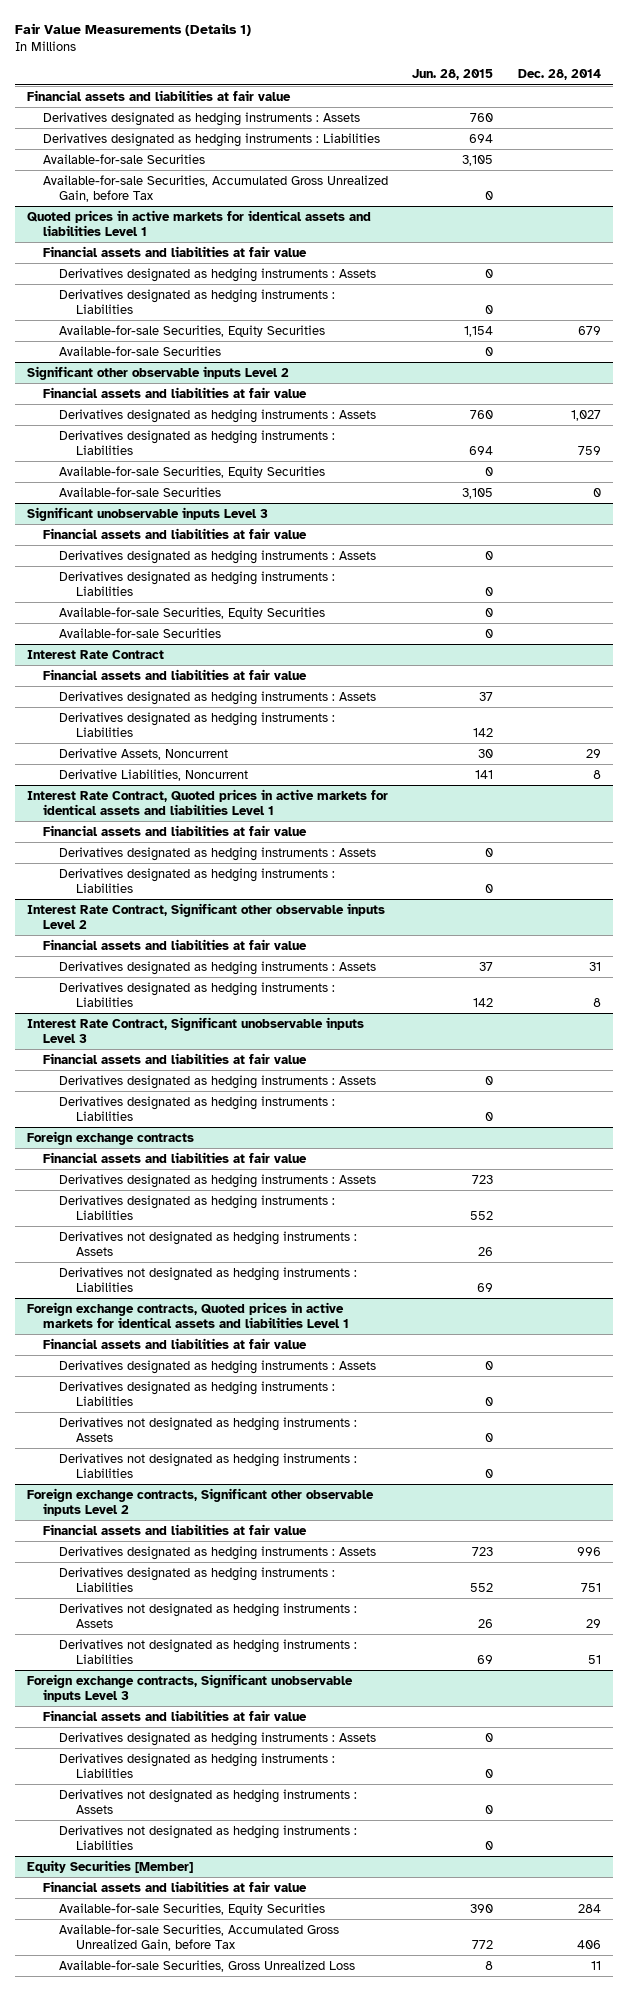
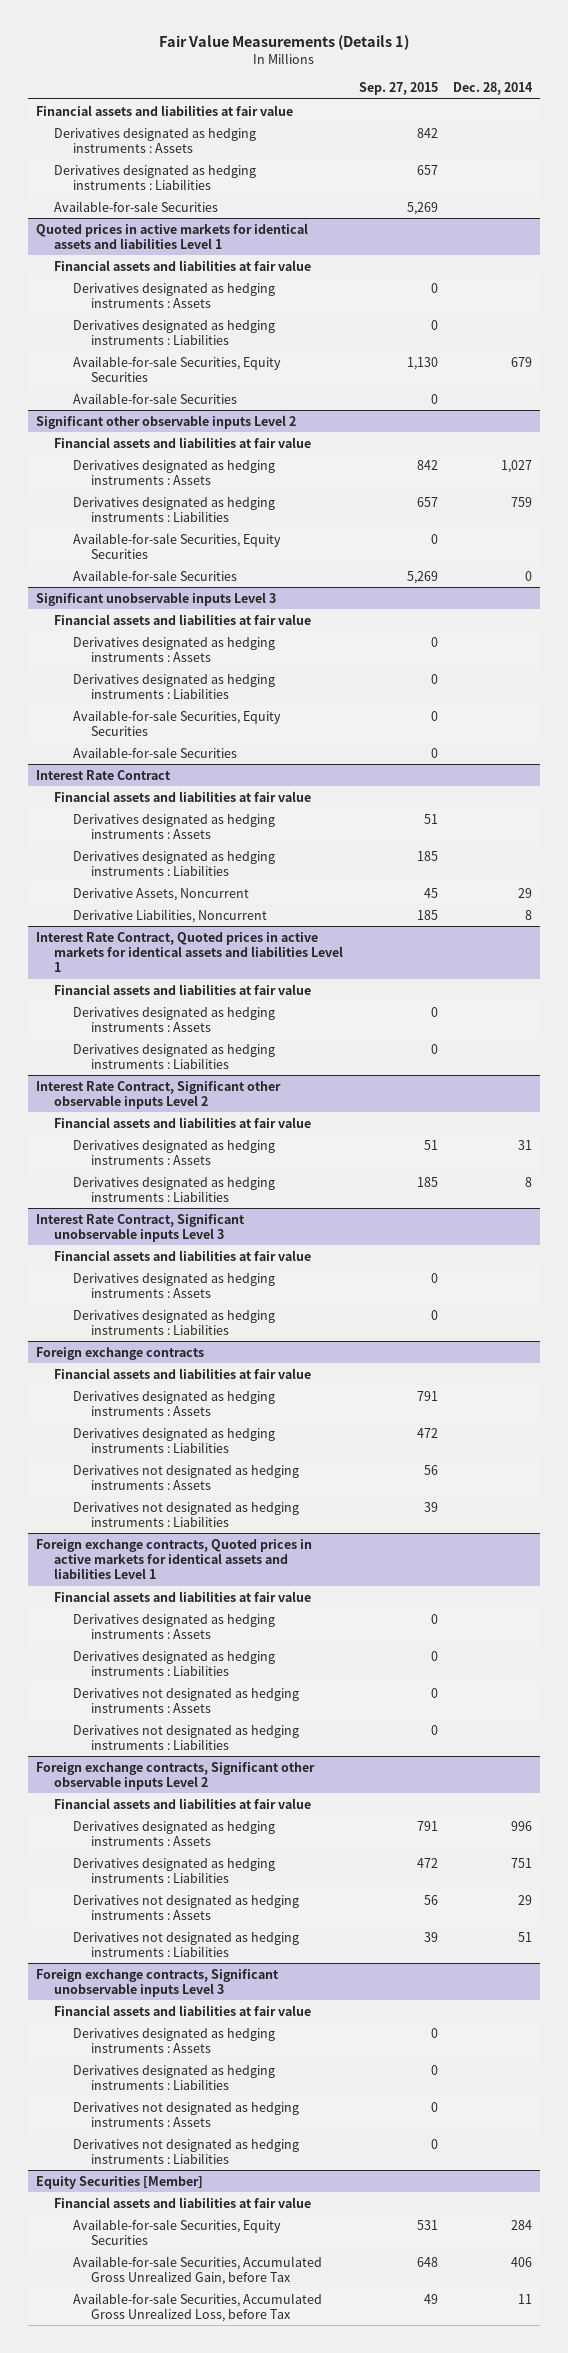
[412,69,494,81] Jun. 28, 2015 -> none
none -> [358,82,438,96] Sep. 27, 2015
[43,174,389,202] Available-for-sale Securities, Accumulated Gross Unrealized Gain, before Tax -> none
[59,1959,356,1972] Available-for-sale Securities, Gross Unrealized Loss -> [72,2292,322,2322] Available-for-sale Securities, Accumulated Gross Unrealized Loss, before Tax

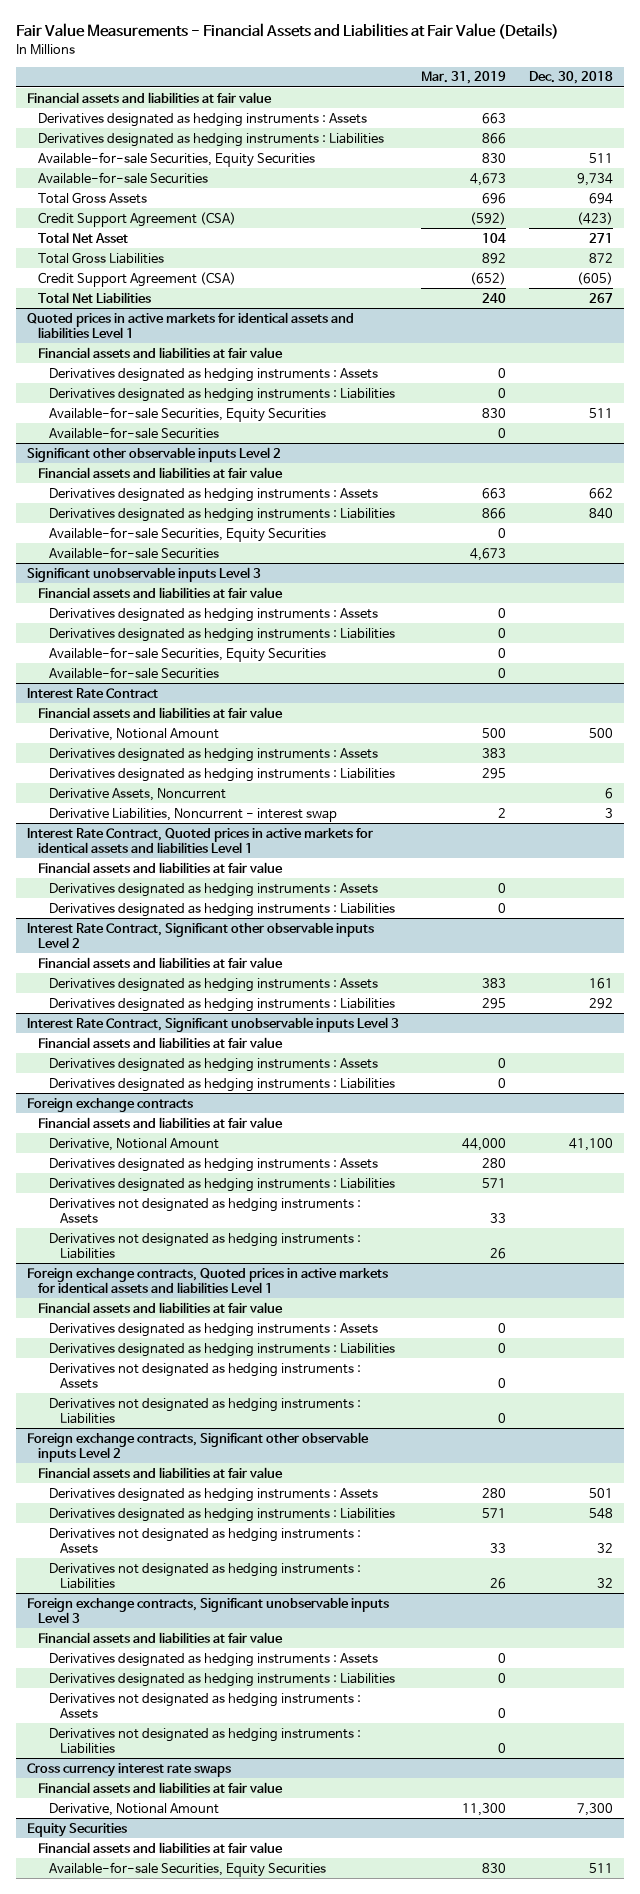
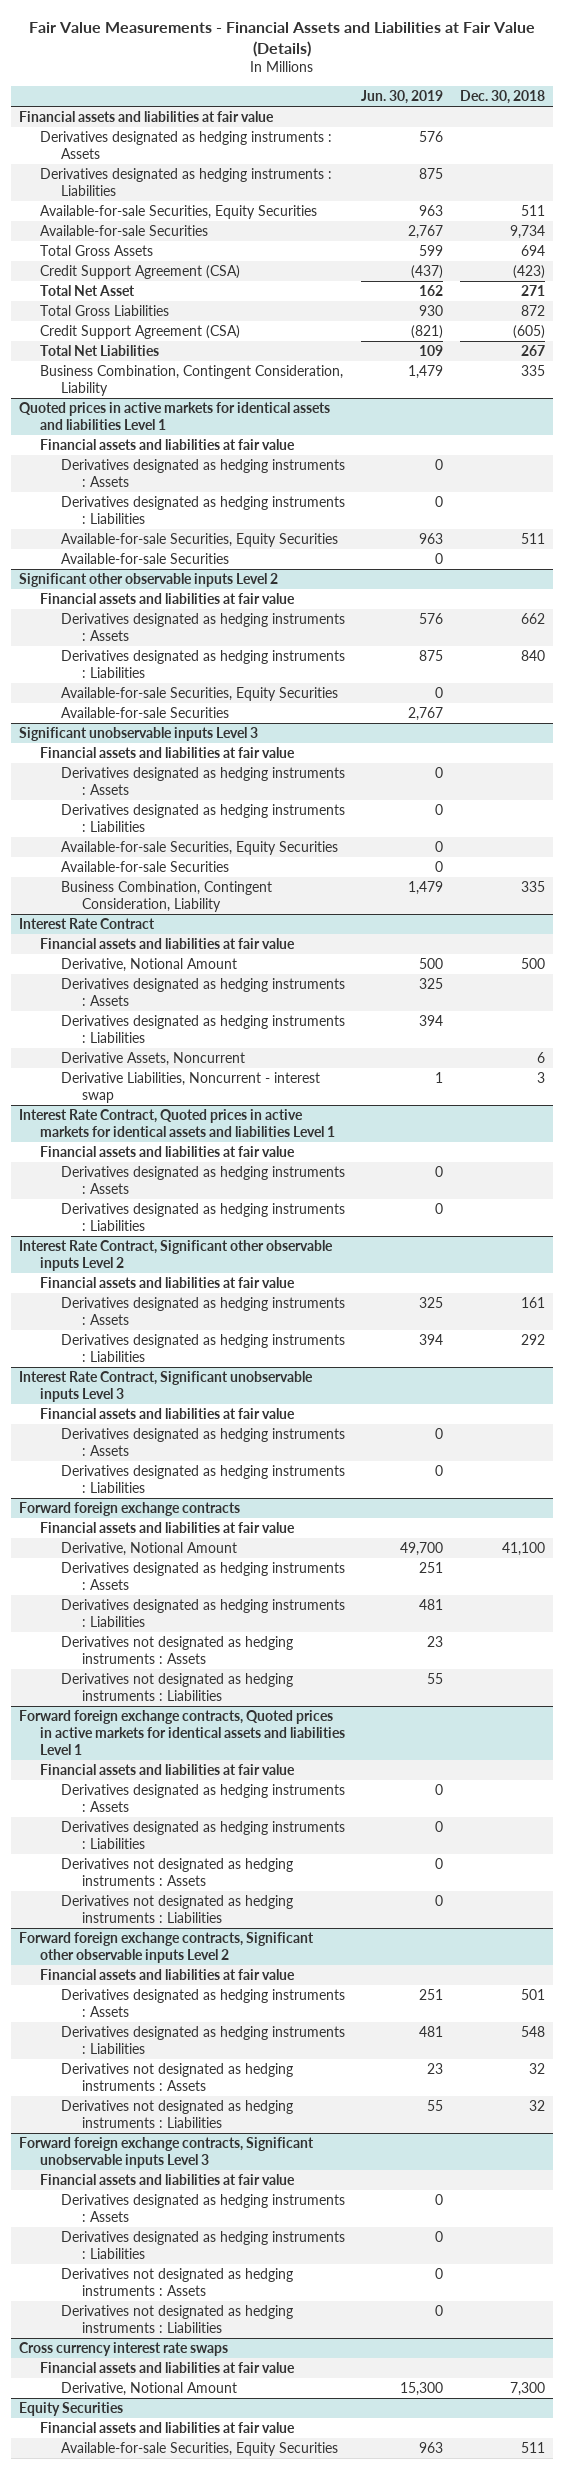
[421,71,507,85] Mar. 31, 2019 -> none
none -> [361,90,444,105] Jun. 30, 2019
none -> [40,365,344,396] Business Combination, Contingent Consideration, Liability
none -> [60,881,272,912] Business Combination, Contingent Consideration, Liability
[27,1097,194,1112] Foreign exchange contracts -> [19,1502,241,1517] Forward foreign exchange contracts
[27,1267,389,1293] Foreign exchange contracts, Quoted prices in active markets for identical assets and liabilities Level 1 -> [19,1710,346,1755] Forward foreign exchange contracts, Quoted prices in active markets for identical assets and liabilities Level 1
[27,1431,370,1462] Foreign exchange contracts, Significant other observable inputs Level 2 -> [19,1932,315,1963] Forward foreign exchange contracts, Significant other observable inputs Level 2
[27,1596,390,1623] Foreign exchange contracts, Significant unobservable inputs Level 3 -> [19,2137,315,2168] Forward foreign exchange contracts, Significant unobservable inputs Level 3

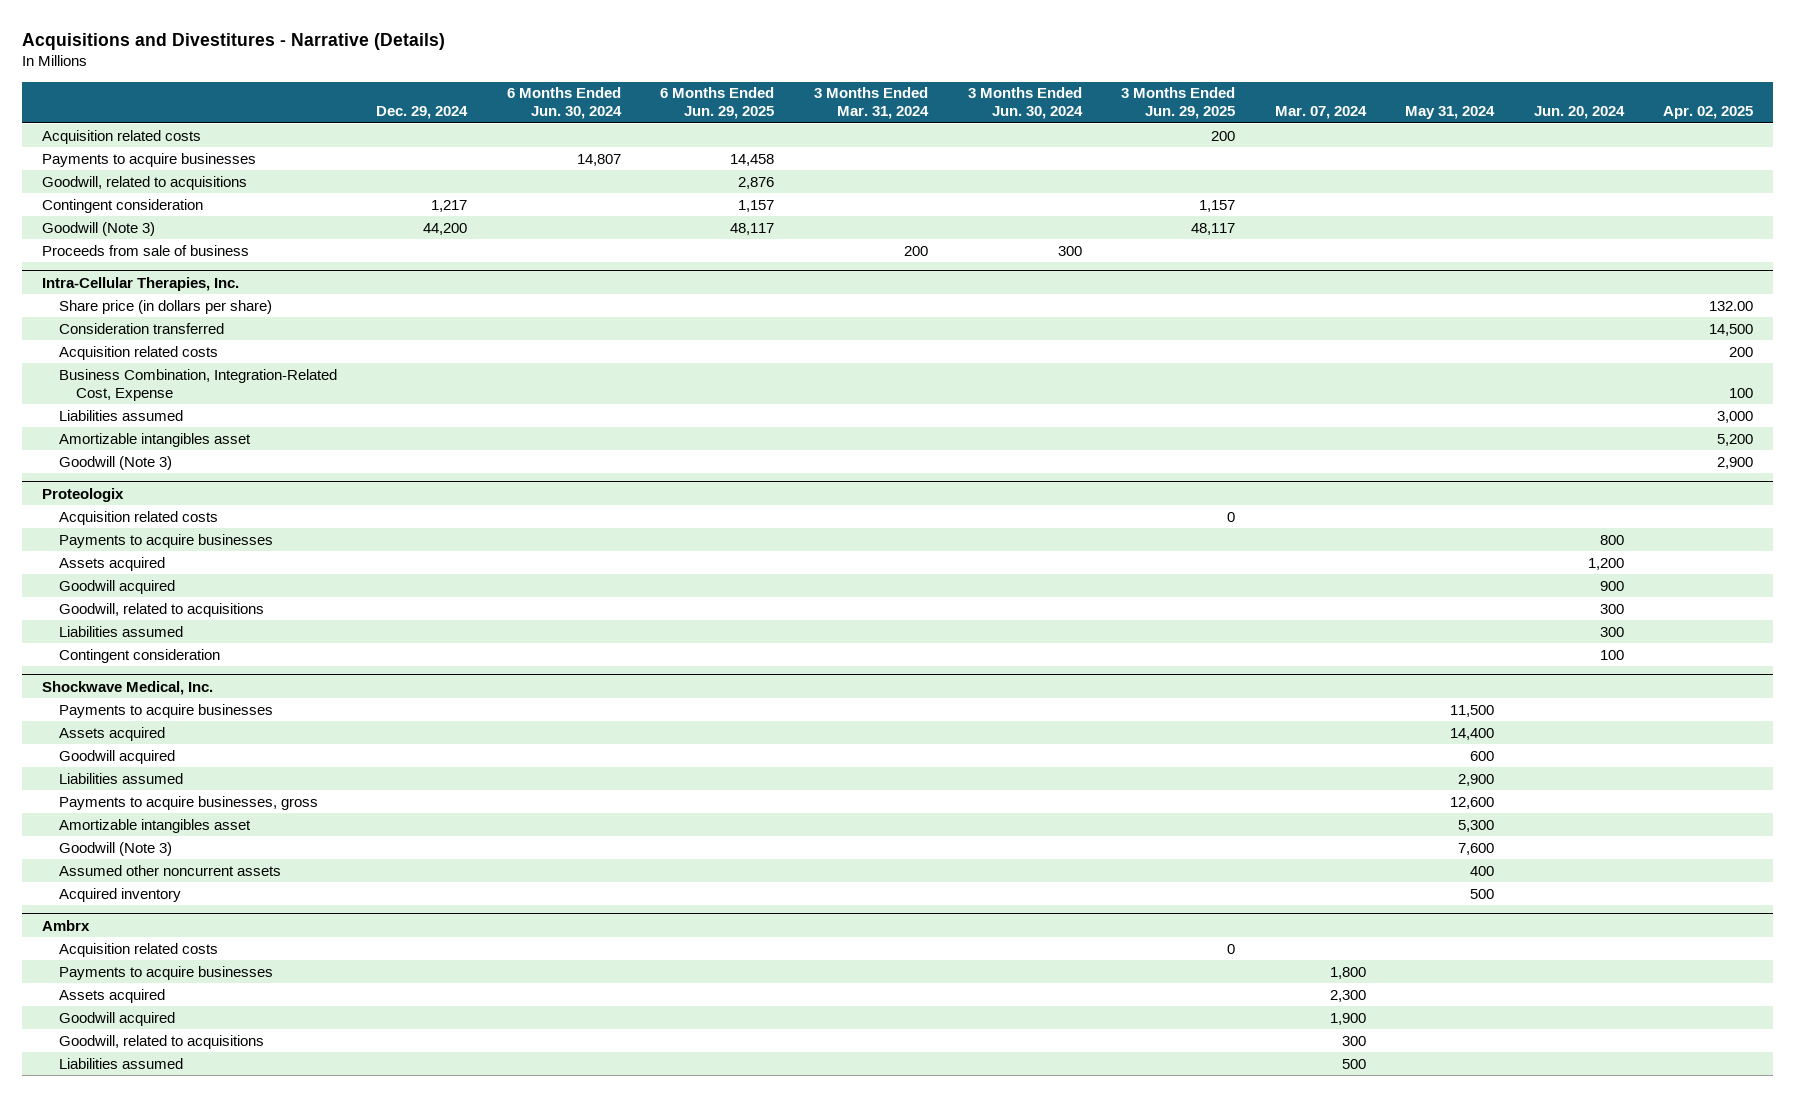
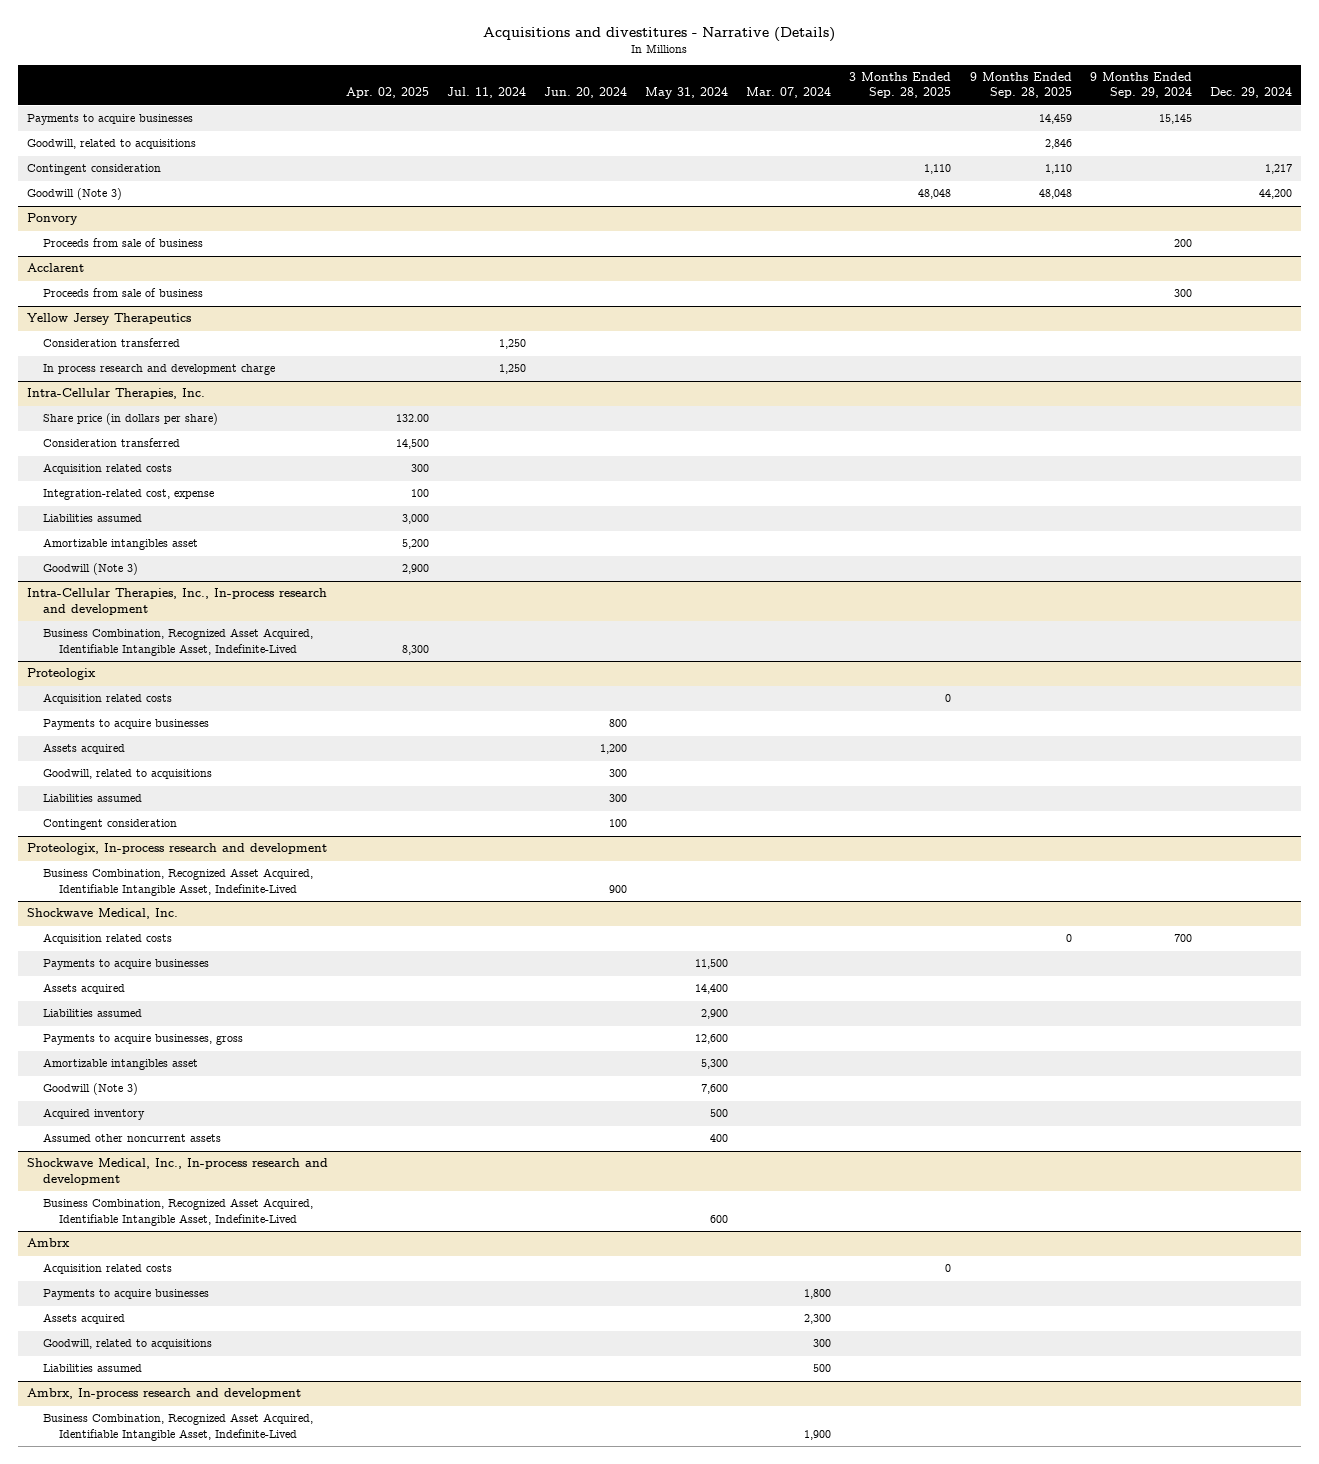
[22,32,446,50] Acquisitions and Divestitures - Narrative (Details) -> [483,26,836,42] Acquisitions and divestitures - Narrative (Details)
[506,87,622,120] 6 Months Ended Jun. 30, 2024 -> none
[660,87,775,120] 6 Months Ended Jun. 29, 2025 -> none
[814,87,930,120] 3 Months Ended Mar. 31, 2024 -> none
[967,87,1083,120] 3 Months Ended Jun. 30, 2024 -> none
[1121,87,1236,120] 3 Months Ended Jun. 29, 2025 -> none
none -> [447,87,527,99] Jul. 11, 2024
none -> [849,72,952,99] 3 Months Ended Sep. 28, 2025
none -> [969,72,1072,99] 9 Months Ended Sep. 28, 2025
none -> [1089,72,1192,99] 9 Months Ended Sep. 29, 2024
[42,129,202,144] Acquisition related costs -> none
[42,244,250,256] Proceeds from sale of business -> none
none -> [27,213,79,226] Ponvory
none -> [42,238,203,248] Proceeds from sale of business
none -> [27,263,85,273] Acclarent
none -> [42,288,203,298] Proceeds from sale of business
none -> [27,313,192,326] Yellow Jersey Therapeutics
none -> [42,338,180,348] Consideration transferred
none -> [42,364,275,376] In process research and development charge
[1729,346,1754,357] 200 -> [411,464,430,473] 300
[58,368,337,401] Business Combination, Integration-Related Cost, Expense -> [42,489,214,501] Integration-related cost, expense
none -> [27,588,328,615] Intra-Cellular Therapies, Inc., In-process research and development
none -> [42,628,313,656] Business Combination, Recognized Asset Acquired, Identifiable Intangible Asset, Indefinite-Lived
[58,579,175,594] Goodwill acquired -> none
none -> [27,843,328,856] Proteologix, In-process research and development
none -> [42,868,313,896] Business Combination, Recognized Asset Acquired, Identifiable Intangible Asset, Indefinite-Lived
none -> [42,933,172,945] Acquisition related costs
[58,749,175,764] Goodwill acquired -> none
[58,864,281,876] Assumed other noncurrent assets -> [42,1133,221,1143] Assumed other noncurrent assets
none -> [27,1158,329,1185] Shockwave Medical, Inc., In-process research and development
none -> [42,1198,313,1226] Business Combination, Recognized Asset Acquired, Identifiable Intangible Asset, Indefinite-Lived
[58,1011,175,1026] Goodwill acquired -> none
none -> [27,1388,302,1400] Ambrx, In-process research and development
none -> [42,1413,313,1441] Business Combination, Recognized Asset Acquired, Identifiable Intangible Asset, Indefinite-Lived

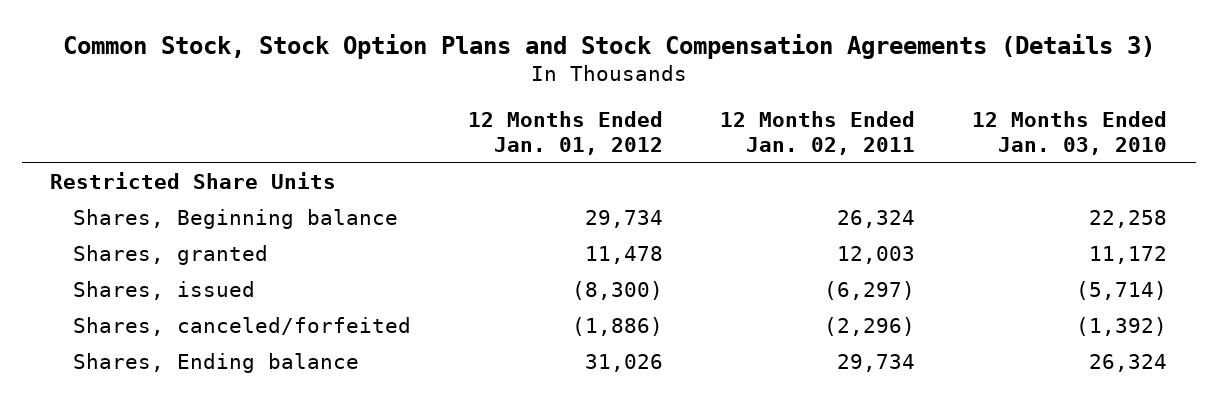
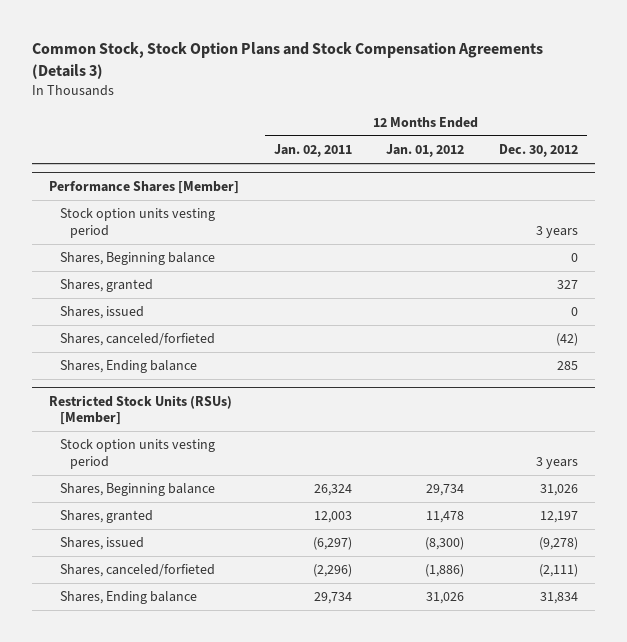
[972,111,1168,155] 12 Months Ended Jan. 03, 2010 -> none
none -> [498,144,578,158] Dec. 30, 2012
[50,171,337,189] Restricted Share Units -> none
none -> [49,180,240,194] Performance Shares [Member]
none -> [59,208,215,239] Stock option units vesting period
none -> [59,252,215,266] Shares, Beginning balance
none -> [59,279,153,293] Shares, granted
none -> [59,306,144,320] Shares, issued
none -> [59,333,215,347] Shares, canceled/forfieted
none -> [59,360,197,374] Shares, Ending balance
none -> [49,394,233,426] Restricted Stock Units (RSUs) [Member]
none -> [59,439,215,470] Stock option units vesting period
[73,316,412,336] Shares, canceled/forfeited -> [59,564,215,578] Shares, canceled/forfieted

